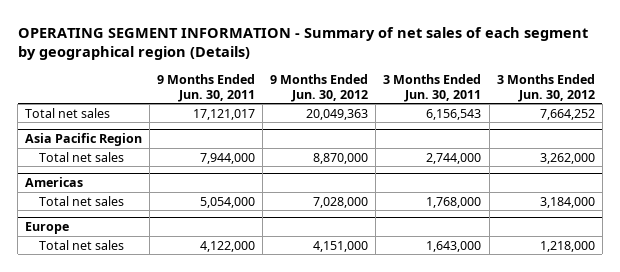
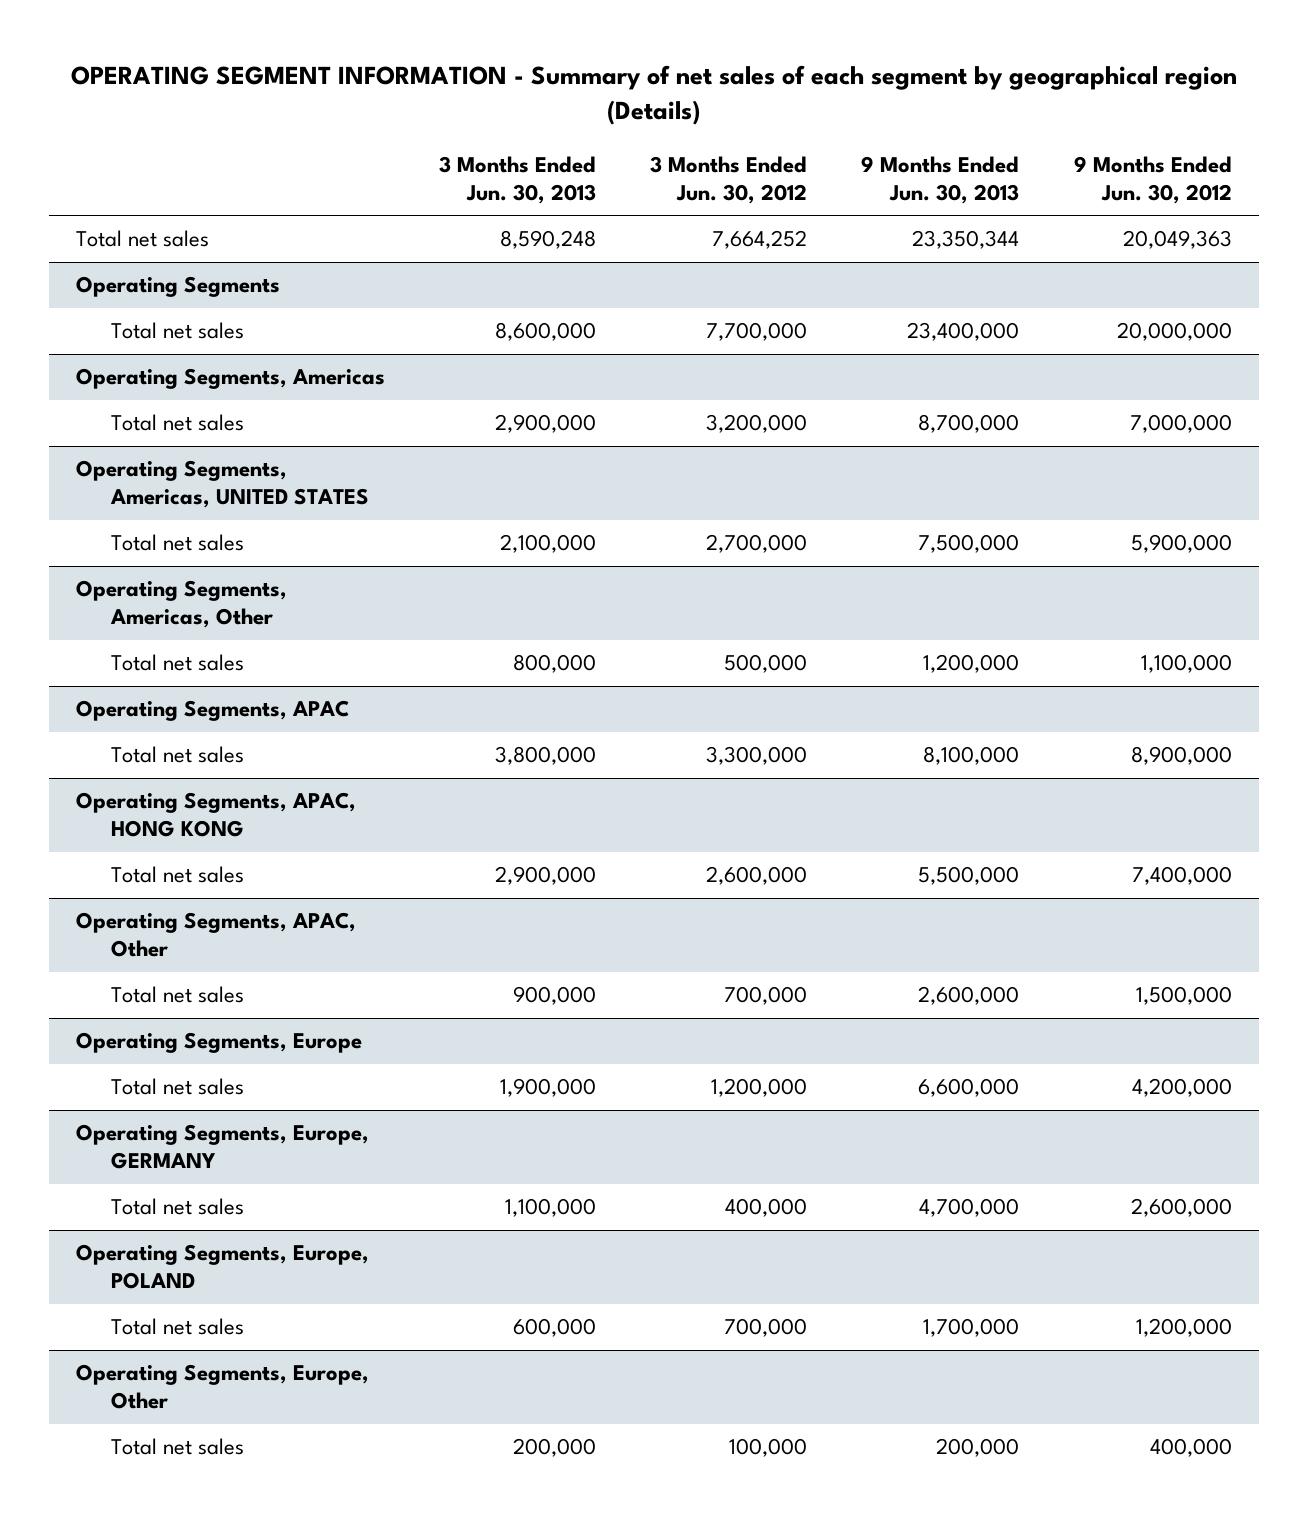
[157,73,256,102] 9 Months Ended Jun. 30, 2011 -> none
[383,73,482,102] 3 Months Ended Jun. 30, 2011 -> none
none -> [439,155,597,204] 3 Months Ended Jun. 30, 2013
none -> [861,155,1020,204] 9 Months Ended Jun. 30, 2013
[25,133,143,147] Asia Pacific Region -> none
[25,177,84,188] Americas -> none
[25,222,70,235] Europe -> none
none -> [75,276,280,298] Operating Segments
[313,152,369,164] 8,870,000 -> [1116,322,1232,342] 20,000,000
[539,152,595,164] 3,262,000 -> [706,322,808,342] 7,700,000
none -> [75,368,385,390] Operating Segments, Americas
[313,196,369,208] 7,028,000 -> [1129,414,1232,434] 7,000,000
[539,196,595,208] 3,184,000 -> [706,414,808,434] 3,200,000
none -> [75,460,370,509] Operating Segments, Americas, UNITED STATES
[313,240,369,252] 4,151,000 -> [1130,534,1232,554] 5,900,000
[539,240,595,252] 1,218,000 -> [706,534,808,554] 2,700,000
none -> [75,580,287,629] Operating Segments, Americas, Other
none -> [111,654,245,672] Total net sales
none -> [75,700,349,722] Operating Segments, APAC
none -> [111,746,245,764] Total net sales
none -> [75,792,356,838] Operating Segments, APAC, HONG KONG
none -> [111,866,245,884] Total net sales
none -> [75,912,356,958] Operating Segments, APAC, Other
none -> [111,986,245,1004] Total net sales
none -> [75,1032,362,1054] Operating Segments, Europe
none -> [111,1078,245,1096] Total net sales
none -> [75,1124,369,1170] Operating Segments, Europe, GERMANY
none -> [111,1198,245,1216] Total net sales
none -> [75,1244,369,1290] Operating Segments, Europe, POLAND
none -> [111,1318,245,1336] Total net sales
none -> [75,1364,369,1410] Operating Segments, Europe, Other
none -> [111,1438,245,1456] Total net sales

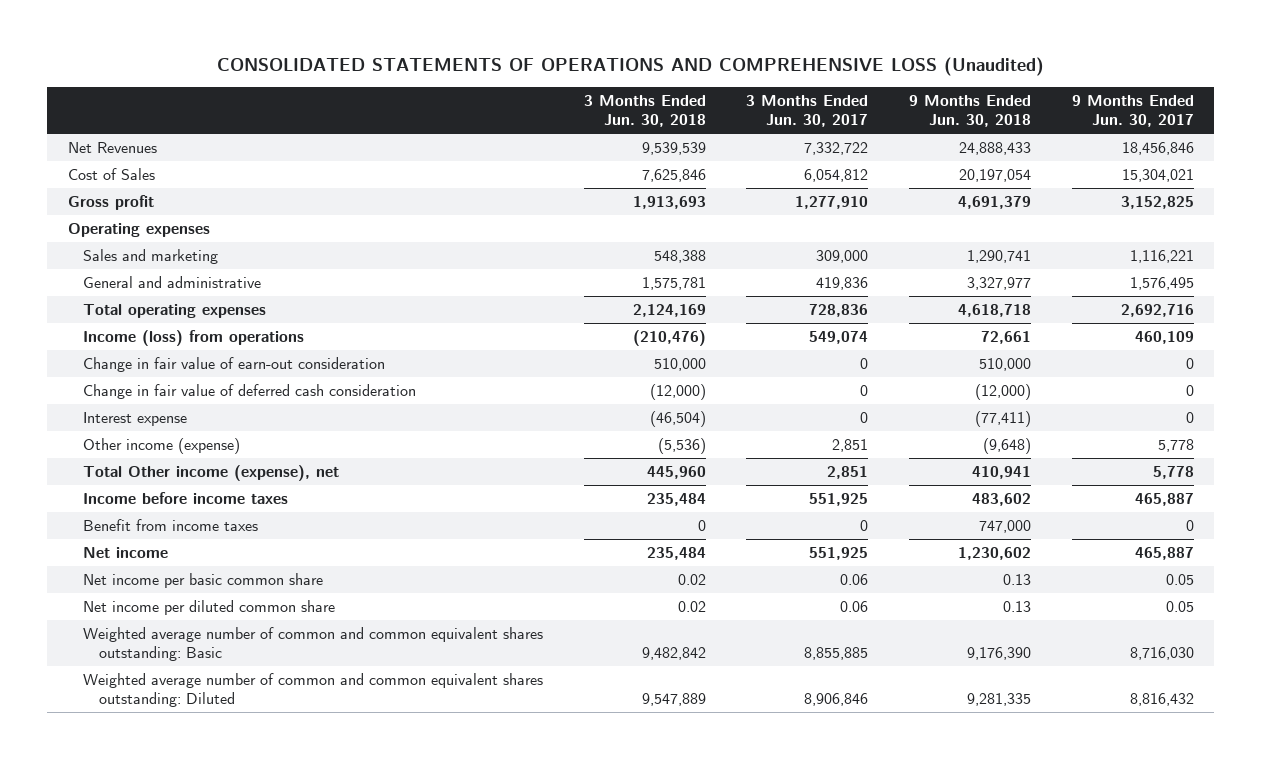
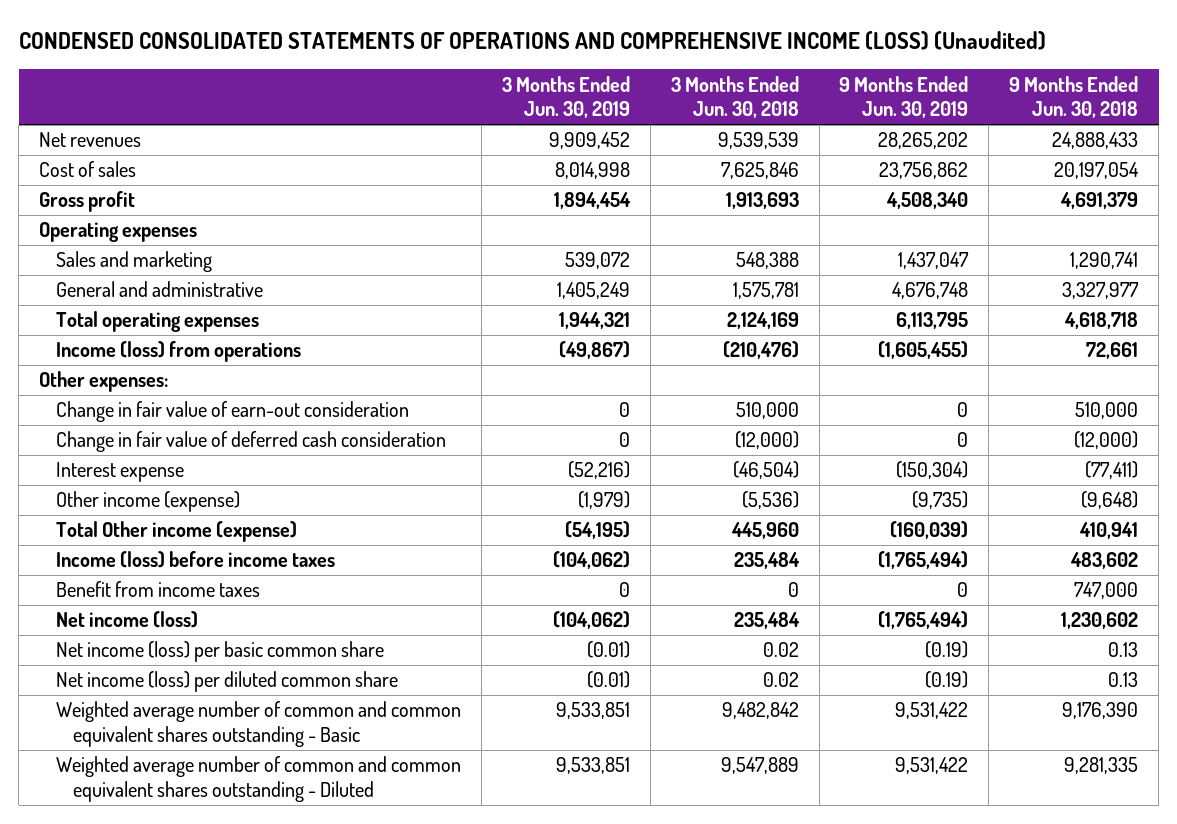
[216,57,1044,77] CONSOLIDATED STATEMENTS OF OPERATIONS AND COMPREHENSIVE LOSS (Unaudited) -> [18,31,1046,51] CONDENSED CONSOLIDATED STATEMENTS OF OPERATIONS AND COMPREHENSIVE INCOME (LOSS) (Unaudited)
[746,95,869,127] 3 Months Ended Jun. 30, 2017 -> none
[1071,95,1194,127] 9 Months Ended Jun. 30, 2017 -> none
none -> [501,75,630,119] 3 Months Ended Jun. 30, 2019
none -> [839,75,969,119] 9 Months Ended Jun. 30, 2019
[67,142,157,154] Net Revenues -> [39,132,142,148] Net revenues
[67,168,155,181] Cost of Sales -> [39,161,137,178] Cost of sales
none -> [39,371,169,393] Other expenses:
[83,465,340,482] Total Other income (expense), net -> [56,521,298,543] Total Other income (expense)
[83,492,289,505] Income before income taxes -> [56,551,336,569] Income (loss) before income taxes
[83,547,169,559] Net income -> [56,611,199,629] Net income (loss)
[83,573,324,589] Net income per basic common share -> [56,641,385,663] Net income (loss) per basic common share
[83,600,336,616] Net income per diluted common share -> [56,671,399,693] Net income (loss) per diluted common share
[83,627,544,661] Weighted average number of common and common equivalent shares outstanding: Basic -> [56,701,462,748] Weighted average number of common and common equivalent shares outstanding - Basic
[83,673,544,707] Weighted average number of common and common equivalent shares outstanding: Diluted -> [56,756,462,803] Weighted average number of common and common equivalent shares outstanding - Diluted

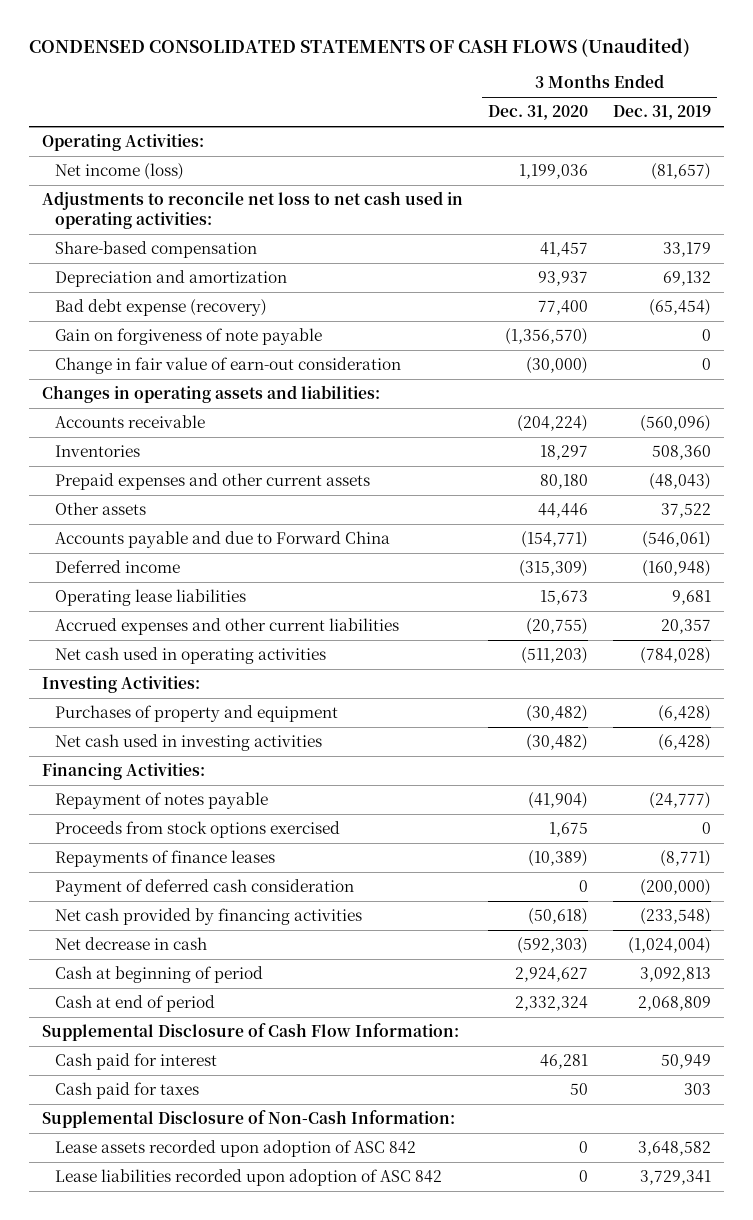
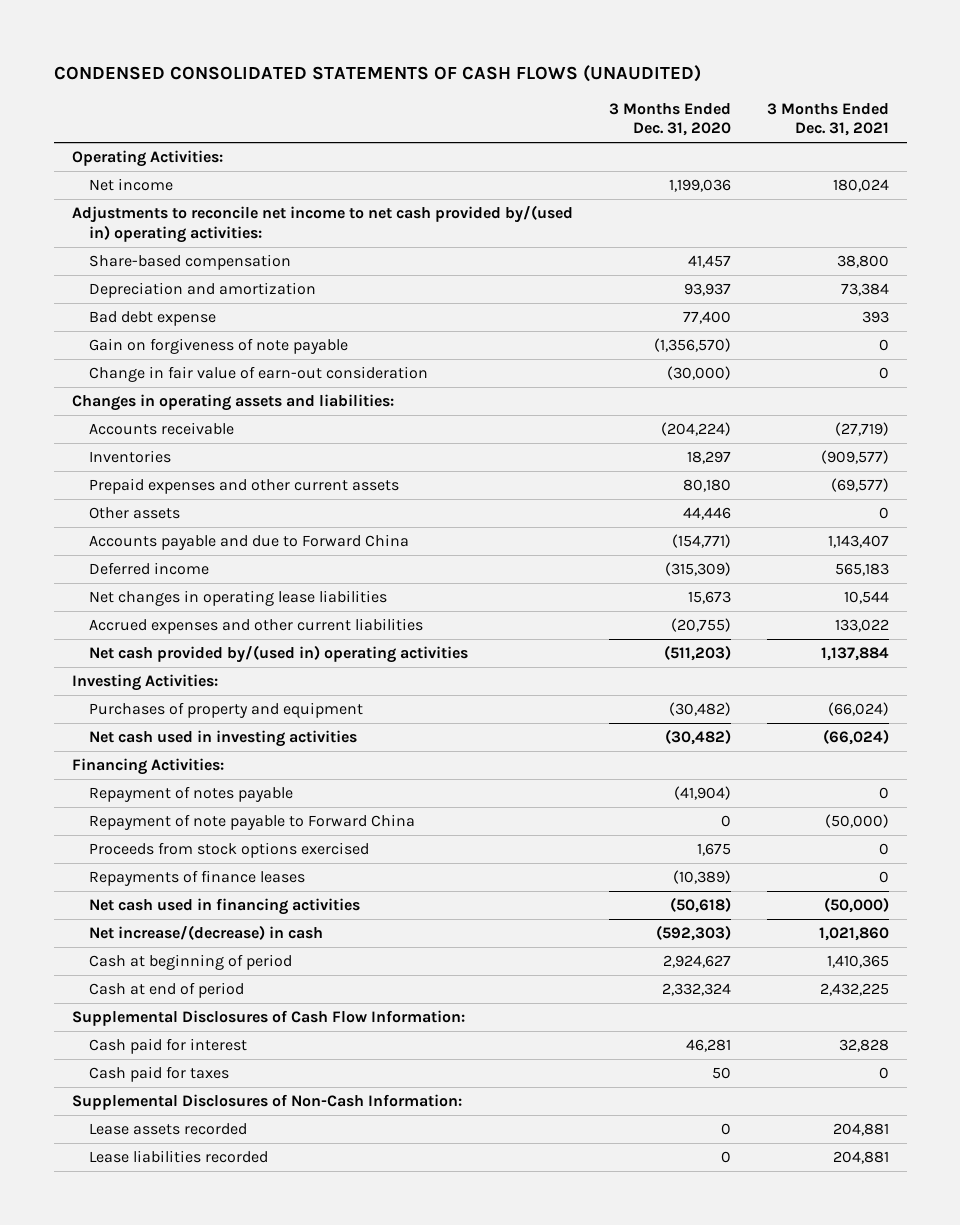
[29,37,691,57] CONDENSED CONSOLIDATED STATEMENTS OF CASH FLOWS (Unaudited) -> [53,64,701,82] CONDENSED CONSOLIDATED STATEMENTS OF CASH FLOWS (UNAUDITED)
[613,105,712,121] Dec. 31, 2019 -> none
none -> [766,102,889,137] 3 Months Ended Dec. 31, 2021
[54,163,184,181] Net income (loss) -> [89,177,174,191] Net income
[41,191,463,229] Adjustments to reconcile net loss to net cash used in operating activities: -> [71,204,573,243] Adjustments to reconcile net income to net cash provided by/(used in) operating activities:
[54,299,267,317] Bad debt expense (recovery) -> [89,310,217,326] Bad debt expense
[54,589,246,607] Operating lease liabilities -> [89,589,388,606] Net changes in operating lease liabilities
[54,647,326,665] Net cash used in operating activities -> [89,644,469,663] Net cash provided by/(used in) operating activities
none -> [89,813,416,830] Repayment of note payable to Forward China
[54,879,354,897] Payment of deferred cash consideration -> none
[54,908,362,926] Net cash provided by financing activities -> [89,897,361,915] Net cash used in financing activities
[54,937,207,951] Net decrease in cash -> [89,924,324,940] Net increase/(decrease) in cash
[41,1023,459,1042] Supplemental Disclosure of Cash Flow Information: -> [71,1009,465,1026] Supplemental Disclosures of Cash Flow Information:
[41,1110,455,1129] Supplemental Disclosure of Non-Cash Information: -> [71,1093,462,1110] Supplemental Disclosures of Non-Cash Information:
[54,1140,416,1158] Lease assets recorded upon adoption of ASC 842 -> [89,1122,248,1135] Lease assets recorded
[54,1169,442,1187] Lease liabilities recorded upon adoption of ASC 842 -> [89,1149,269,1163] Lease liabilities recorded

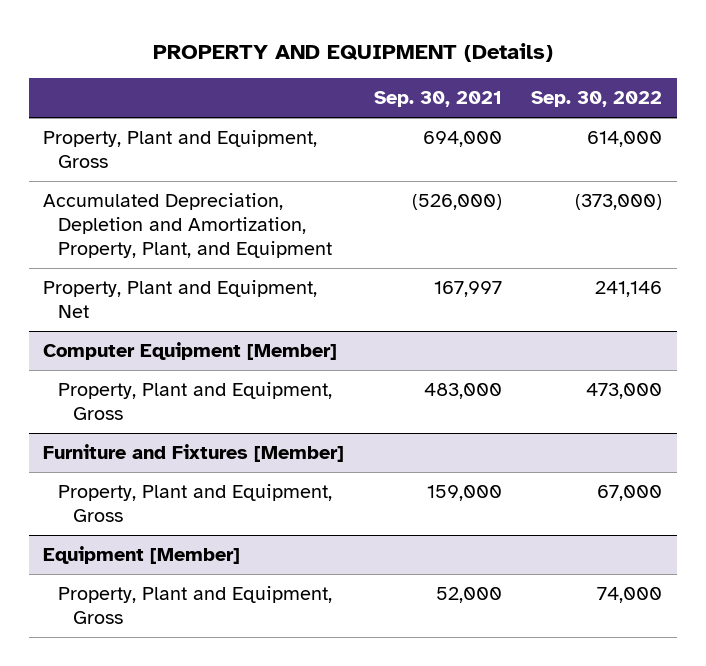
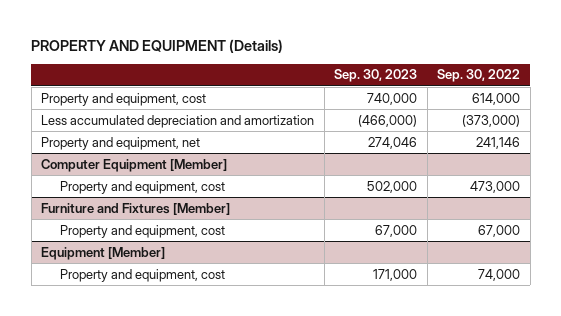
[373,91,502,108] Sep. 30, 2021 -> none
none -> [334,69,418,83] Sep. 30, 2023
[43,130,318,169] Property, Plant and Equipment, Gross -> [41,92,207,106] Property and equipment, cost
[43,193,333,258] Accumulated Depreciation, Depletion and Amortization, Property, Plant, and Equipment -> [41,114,315,128] Less accumulated depreciation and amortization
[43,280,318,319] Property, Plant and Equipment, Net -> [41,136,201,150] Property and equipment, net
[58,382,333,421] Property, Plant and Equipment, Gross -> [59,180,225,194] Property and equipment, cost
[58,484,333,523] Property, Plant and Equipment, Gross -> [59,224,225,238] Property and equipment, cost
[58,586,333,625] Property, Plant and Equipment, Gross -> [59,268,225,282] Property and equipment, cost

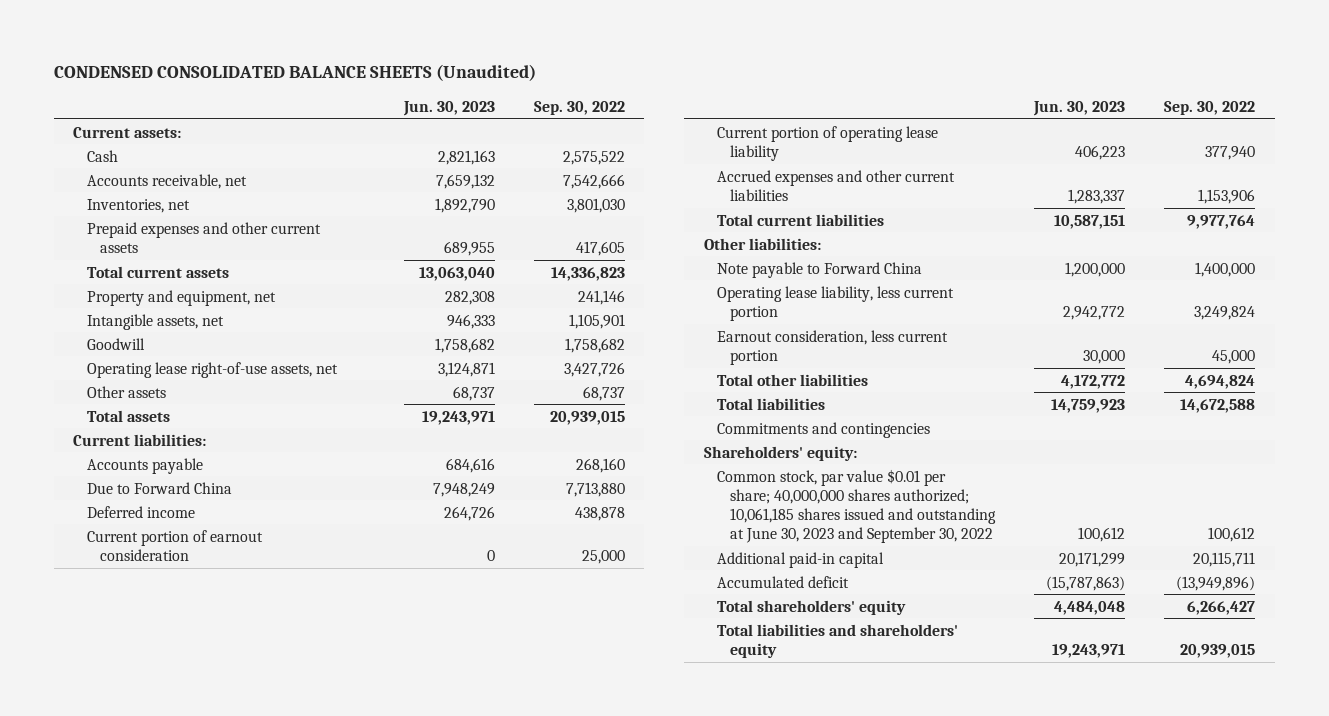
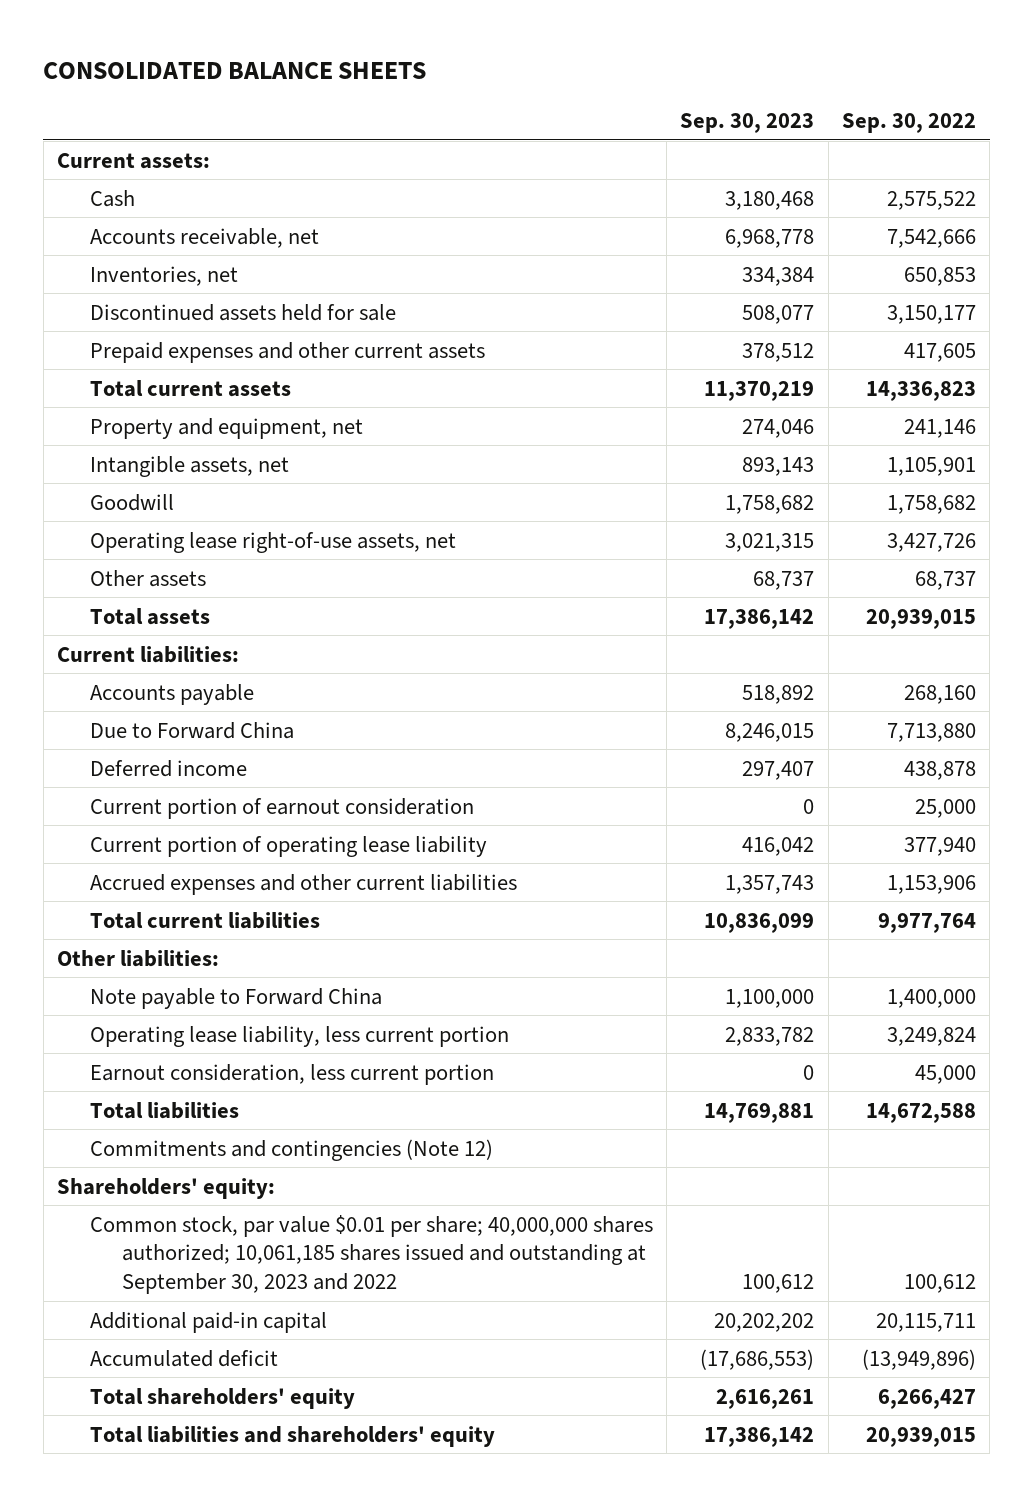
[53,64,536,82] CONDENSED CONSOLIDATED BALANCE SHEETS (Unaudited) -> [43,61,427,79] CONSOLIDATED BALANCE SHEETS
[403,100,496,116] Jun. 30, 2023 -> none
none -> [680,112,815,133] Sep. 30, 2023
[567,197,626,213] 3,801,030 -> [903,266,976,286] 650,853
none -> [89,303,396,321] Discontinued assets held for sale
[716,373,868,386] Total other liabilities -> none
[716,421,930,438] Commitments and contingencies -> [89,1138,493,1161] Commitments and contingencies (Note 12)
[716,468,997,544] Common stock, par value $0.01 per share; 40,000,000 shares authorized; 10,061,185 shares issued and outstanding at June 30, 2023 and September 30, 2022 -> [89,1214,653,1295] Common stock, par value $0.01 per share; 40,000,000 shares authorized; 10,061,185 shares issued and outstanding at September 30, 2023 and 2022

